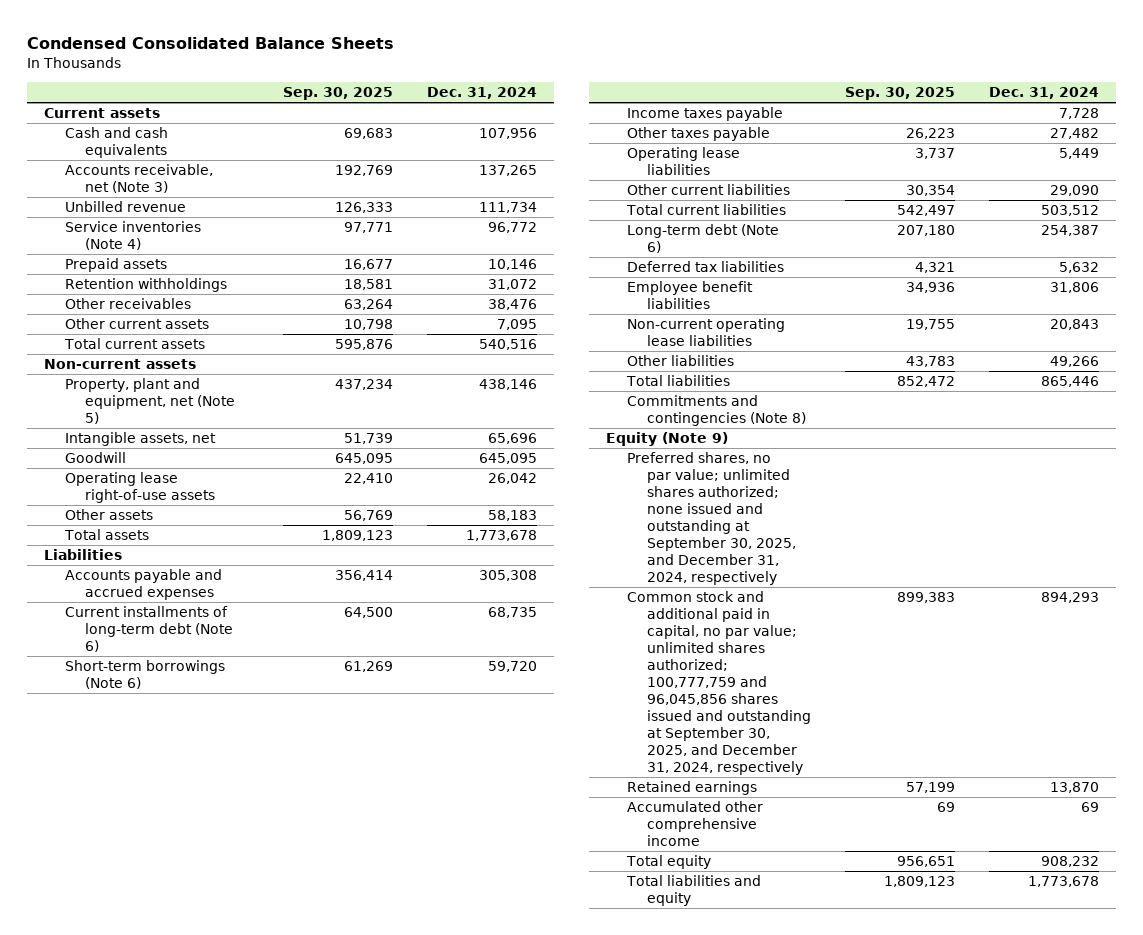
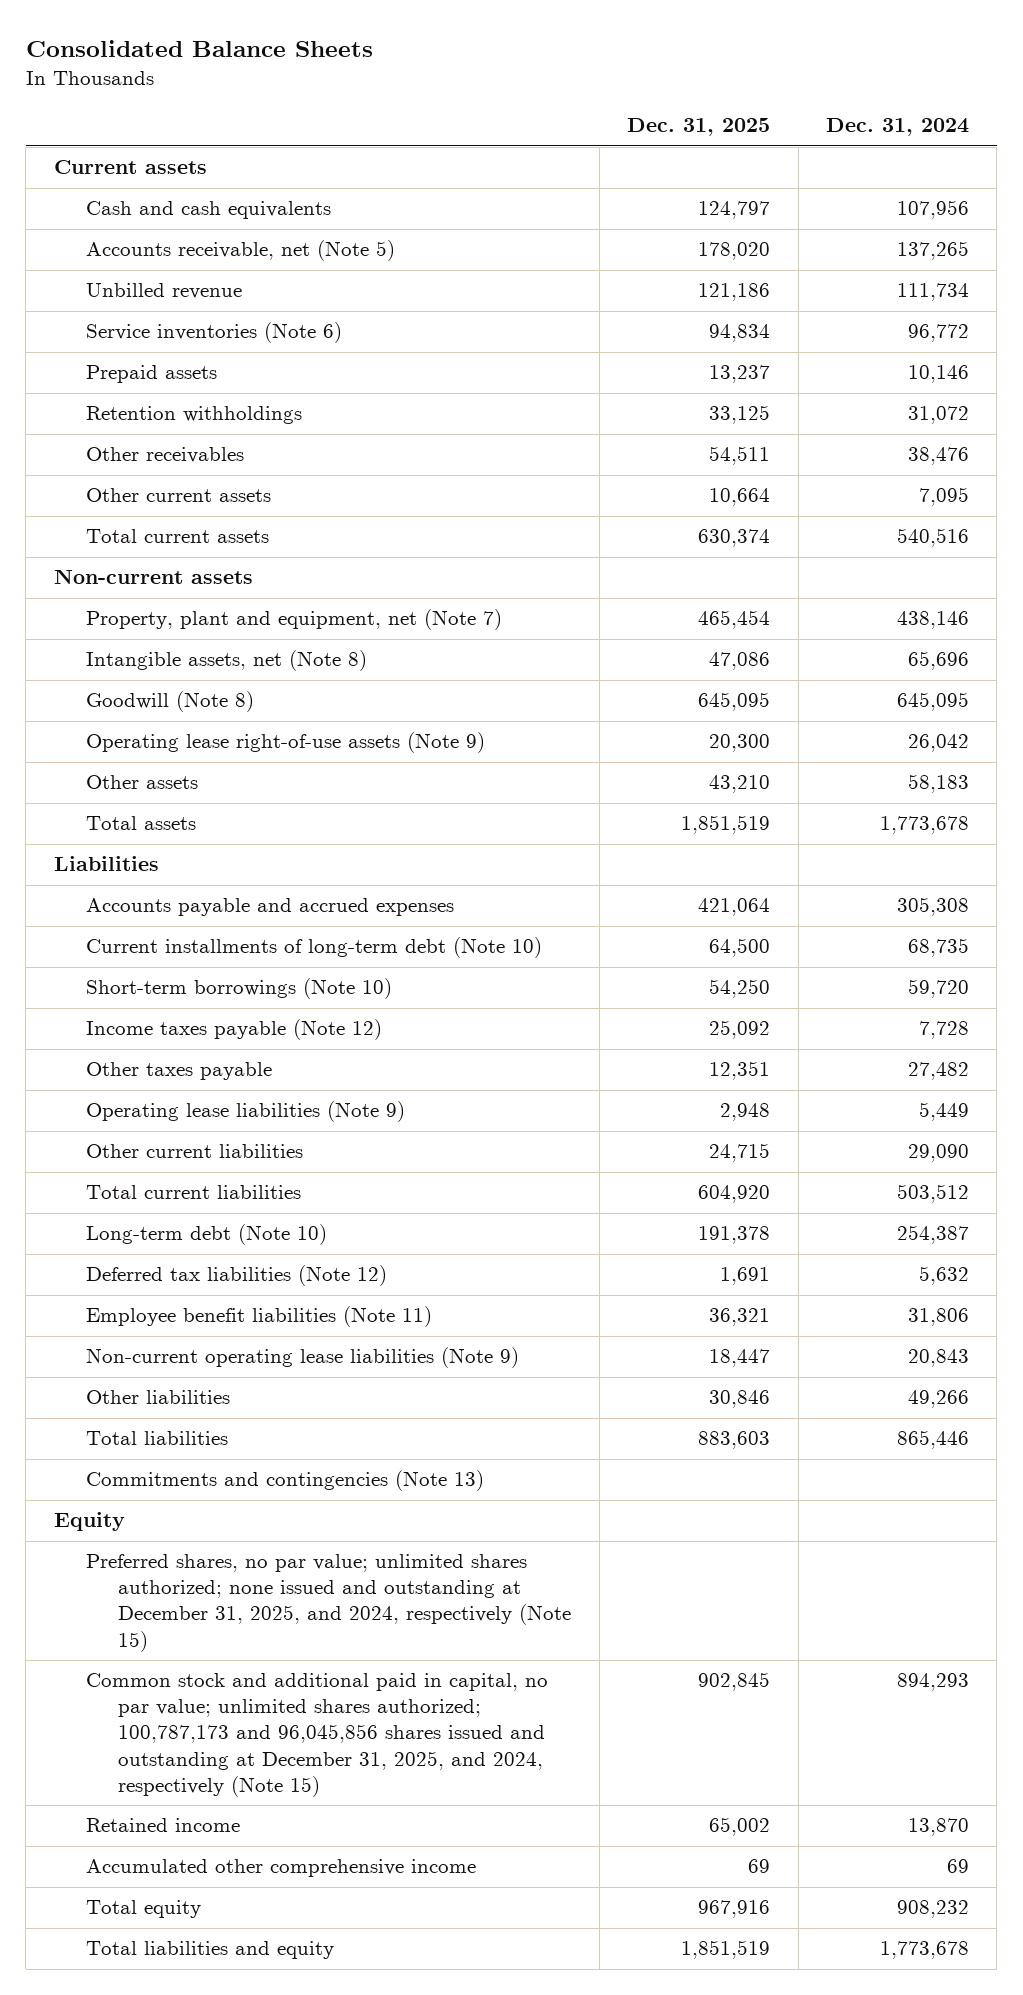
[26,36,394,49] Condensed Consolidated Balance Sheets -> [25,40,373,58] Consolidated Balance Sheets
[283,86,394,100] Sep. 30, 2025 -> none
none -> [627,118,771,137] Dec. 31, 2025
[64,164,213,194] Accounts receivable, net (Note 3) -> [85,240,395,262] Accounts receivable, net (Note 5)
[64,221,201,251] Service inventories (Note 4) -> [85,322,342,344] Service inventories (Note 6)
[64,378,236,425] Property, plant and equipment, net (Note 5) -> [85,609,502,631] Property, plant and equipment, net (Note 7)
[64,432,216,447] Intangible assets, net -> [85,650,367,672] Intangible assets, net (Note 8)
[64,452,126,464] Goodwill -> [85,691,254,713] Goodwill (Note 8)
[64,472,216,504] Operating lease right-of-use assets -> [85,732,485,754] Operating lease right-of-use assets (Note 9)
[64,606,234,653] Current installments of long-term debt (Note 6) -> [85,937,542,959] Current installments of long-term debt (Note 10)
[64,660,225,690] Short-term borrowings (Note 6) -> [85,978,392,1000] Short-term borrowings (Note 10)
[626,107,783,122] Income taxes payable -> [85,1019,382,1041] Income taxes payable (Note 12)
[626,147,740,176] Operating lease liabilities -> [85,1101,405,1123] Operating lease liabilities (Note 9)
[626,224,779,254] Long-term debt (Note 6) -> [85,1224,327,1246] Long-term debt (Note 10)
[626,261,784,273] Deferred tax liabilities -> [85,1265,387,1287] Deferred tax liabilities (Note 12)
[626,281,753,310] Employee benefit liabilities -> [85,1306,432,1328] Employee benefit liabilities (Note 11)
[626,318,785,347] Non-current operating lease liabilities -> [85,1347,519,1369] Non-current operating lease liabilities (Note 9)
[626,395,807,427] Commitments and contingencies (Note 8) -> [85,1470,484,1492] Commitments and contingencies (Note 13)
[605,432,728,447] Equity (Note 9) -> [53,1512,125,1532] Equity
[626,452,797,585] Preferred shares, no par value; unlimited shares authorized; none issued and outstanding at September 30, 2025, and December 31, 2024, respectively -> [85,1554,572,1652] Preferred shares, no par value; unlimited shares authorized; none issued and outstanding at December 31, 2025, and 2024, respectively (Note 15)
[626,591,812,775] Common stock and additional paid in capital, no par value; unlimited shares authorized; 100,777,759 and 96,045,856 shares issued and outstanding at September 30, 2025, and December 31, 2024, respectively -> [85,1673,548,1797] Common stock and additional paid in capital, no par value; unlimited shares authorized; 100,787,173 and 96,045,856 shares issued and outstanding at December 31, 2025, and 2024, respectively (Note 15)
[626,781,757,796] Retained earnings -> [85,1818,240,1833] Retained income

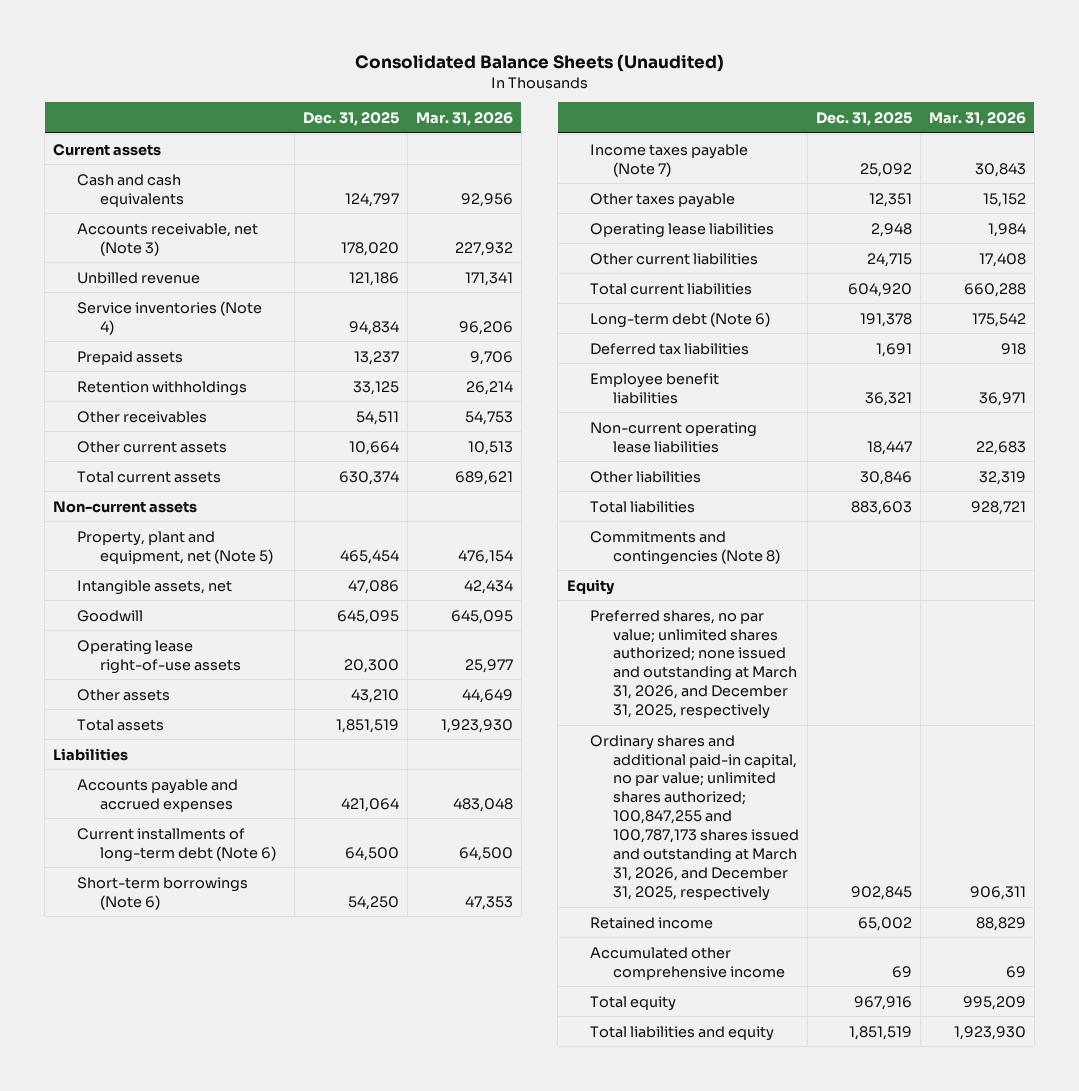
[25,40,373,58] Consolidated Balance Sheets -> [354,53,724,72] Consolidated Balance Sheets (Unaudited)
[825,118,969,137] Dec. 31, 2024 -> none
none -> [415,111,513,126] Mar. 31, 2026
[85,240,395,262] Accounts receivable, net (Note 5) -> [76,222,258,256] Accounts receivable, net (Note 3)
[85,322,342,344] Service inventories (Note 6) -> [76,300,262,335] Service inventories (Note 4)
[85,609,502,631] Property, plant and equipment, net (Note 7) -> [76,530,273,564] Property, plant and equipment, net (Note 5)
[85,650,367,672] Intangible assets, net (Note 8) -> [76,579,232,595] Intangible assets, net
[85,691,254,713] Goodwill (Note 8) -> [76,609,143,622] Goodwill
[85,732,485,754] Operating lease right-of-use assets (Note 9) -> [76,639,241,674] Operating lease right-of-use assets
[85,937,542,959] Current installments of long-term debt (Note 10) -> [76,827,276,862] Current installments of long-term debt (Note 6)
[85,978,392,1000] Short-term borrowings (Note 10) -> [76,876,248,910] Short-term borrowings (Note 6)
[85,1019,382,1041] Income taxes payable (Note 12) -> [589,143,748,177] Income taxes payable (Note 7)
[85,1101,405,1123] Operating lease liabilities (Note 9) -> [589,222,774,238] Operating lease liabilities
[85,1224,327,1246] Long-term debt (Note 10) -> [589,311,770,328] Long-term debt (Note 6)
[85,1265,387,1287] Deferred tax liabilities (Note 12) -> [589,342,749,355] Deferred tax liabilities
[85,1306,432,1328] Employee benefit liabilities (Note 11) -> [589,372,719,404] Employee benefit liabilities
[85,1347,519,1369] Non-current operating lease liabilities (Note 9) -> [589,421,757,453] Non-current operating lease liabilities
[85,1470,484,1492] Commitments and contingencies (Note 13) -> [589,530,780,565] Commitments and contingencies (Note 8)
[85,1554,572,1652] Preferred shares, no par value; unlimited shares authorized; none issued and outstanding at December 31, 2025, and 2024, respectively (Note 15) -> [589,609,797,720] Preferred shares, no par value; unlimited shares authorized; none issued and outstanding at March 31, 2026, and December 31, 2025, respectively
[85,1673,548,1797] Common stock and additional paid in capital, no par value; unlimited shares authorized; 100,787,173 and 96,045,856 shares issued and outstanding at December 31, 2025, and 2024, respectively (Note 15) -> [589,734,799,902] Ordinary shares and additional paid-in capital, no par value; unlimited shares authorized; 100,847,255 and 100,787,173 shares issued and outstanding at March 31, 2026, and December 31, 2025, respectively

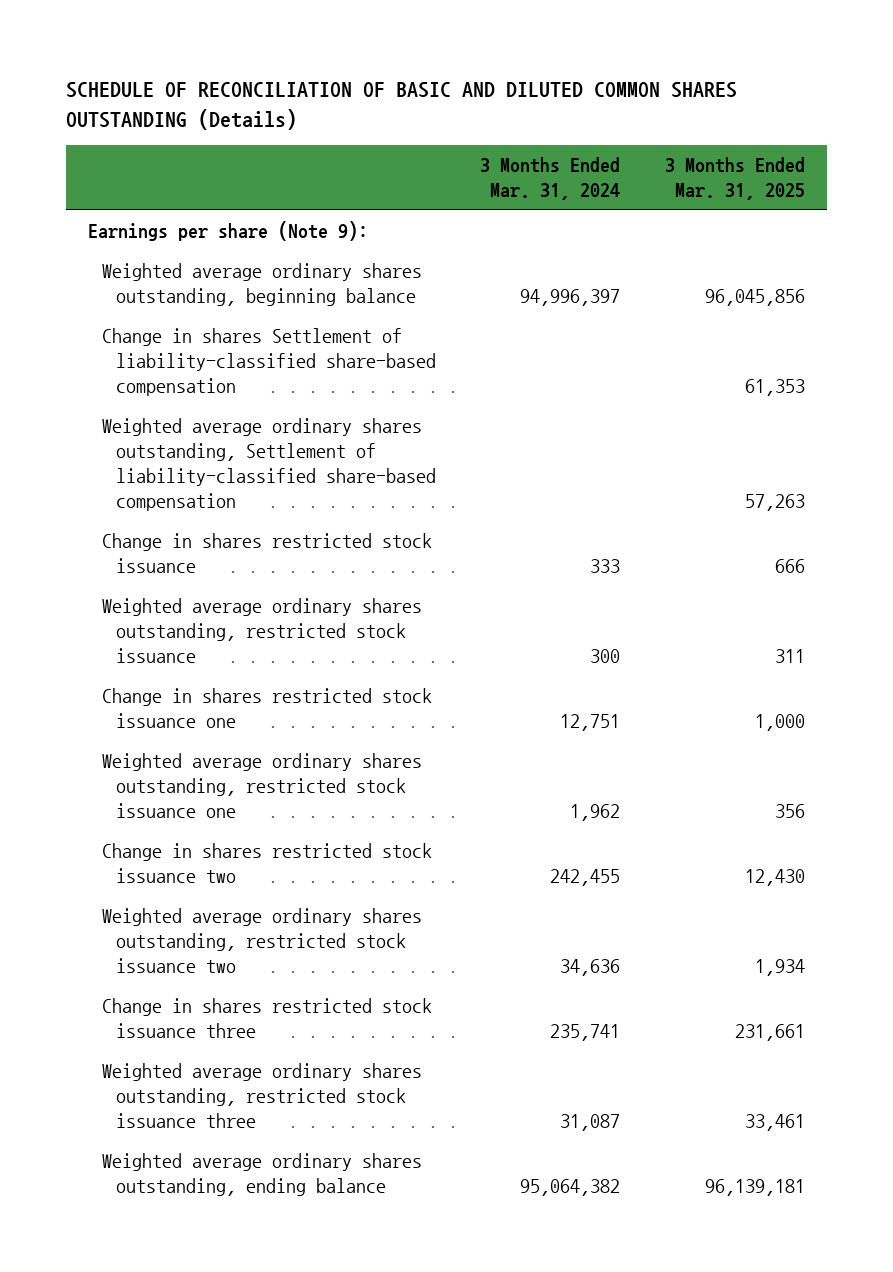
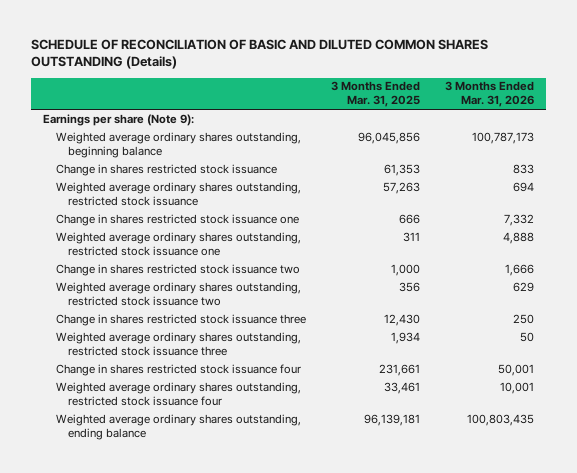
[480,156,621,201] 3 Months Ended Mar. 31, 2024 -> none
none -> [444,81,534,108] 3 Months Ended Mar. 31, 2026
[101,328,436,397] Change in shares Settlement of liability-classified share-based compensation -> none
[101,418,436,512] Weighted average ordinary shares outstanding, Settlement of liability-classified share-based compensation -> none
[775,559,806,574] 666 -> [383,163,420,176] 61,353
[775,649,806,664] 311 -> [382,181,420,194] 57,263
[755,714,806,732] 1,000 -> [398,213,420,224] 666
[775,804,806,819] 356 -> [402,231,420,242] 311
[745,869,806,887] 12,430 -> [390,263,420,276] 1,000
[755,959,806,977] 1,934 -> [398,281,420,292] 356
[735,1024,806,1042] 231,661 -> [383,313,420,326] 12,430
[745,1114,806,1132] 33,461 -> [390,331,420,344] 1,934
none -> [55,363,301,376] Change in shares restricted stock issuance four
none -> [55,381,301,406] Weighted average ordinary shares outstanding, restricted stock issuance four

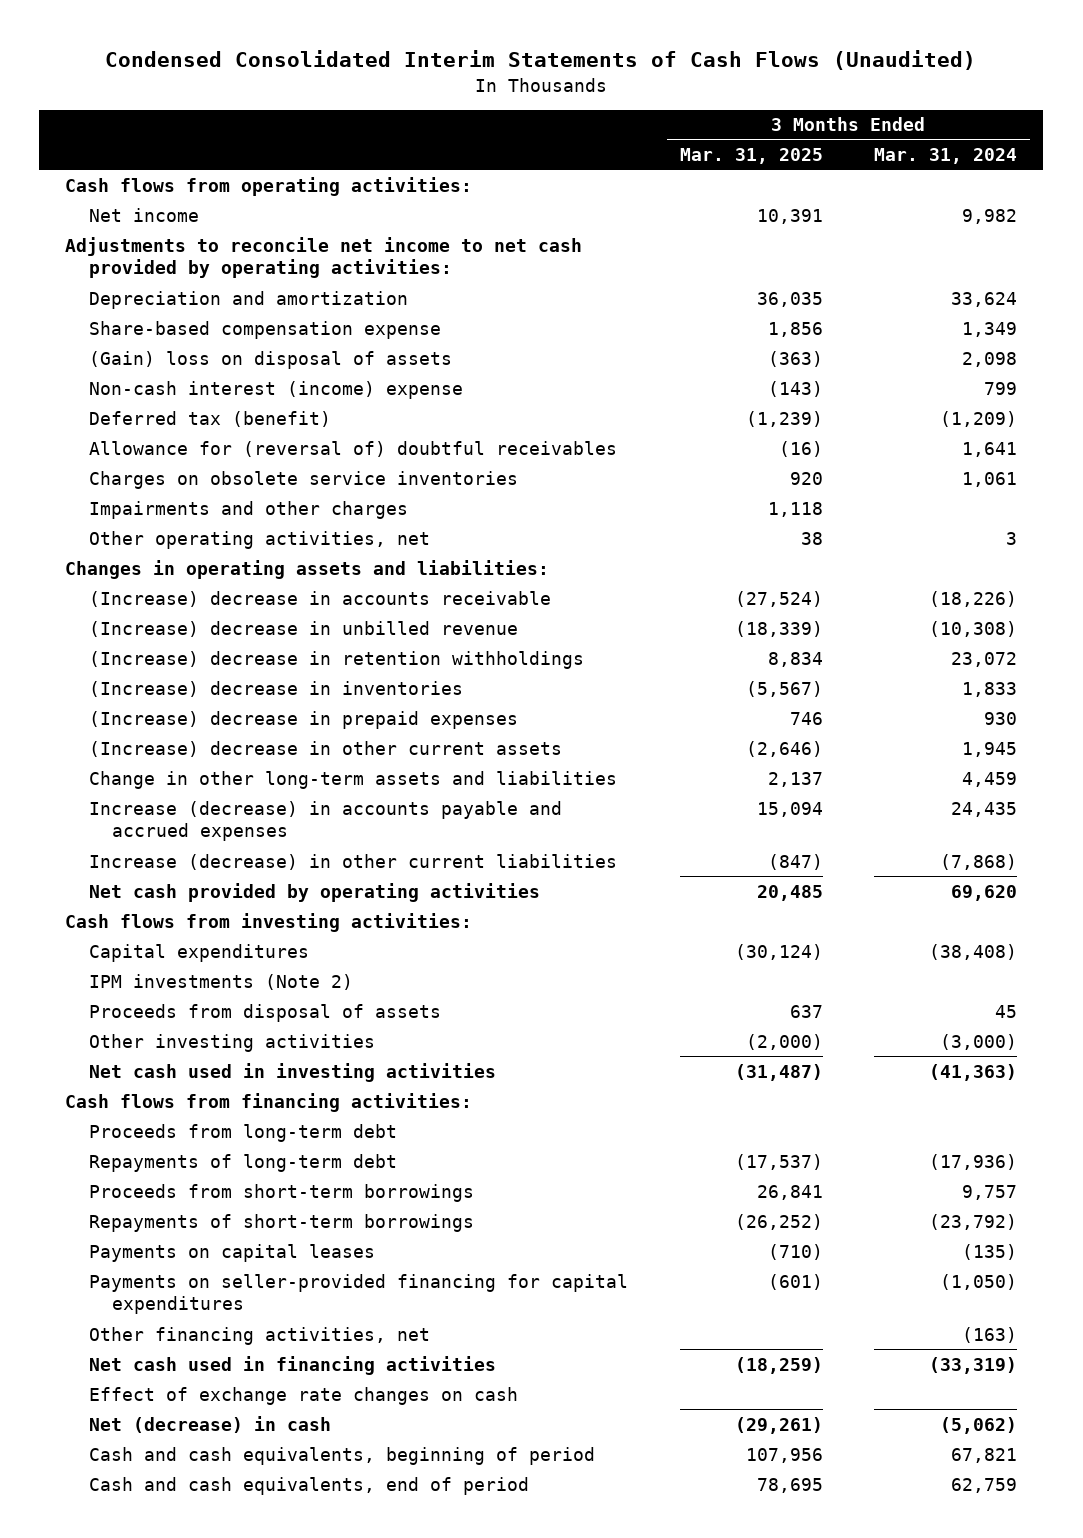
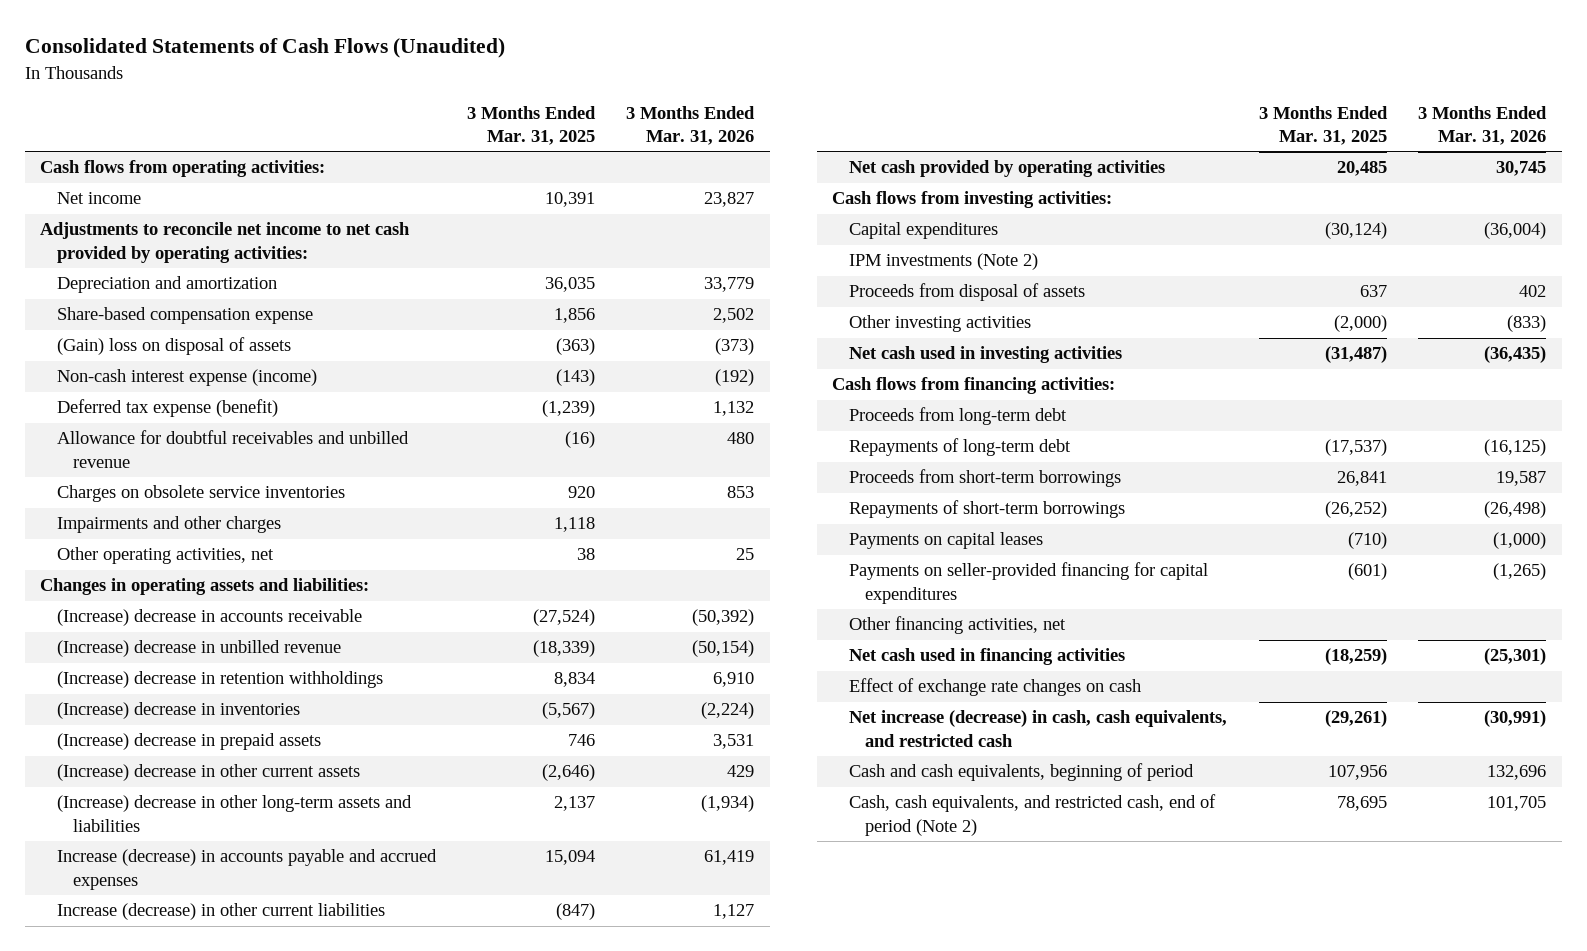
[105,50,977,71] Condensed Consolidated Interim Statements of Cash Flows (Unaudited) -> [24,38,505,59] Consolidated Statements of Cash Flows (Unaudited)
[874,148,1018,165] Mar. 31, 2024 -> none
none -> [626,105,756,146] 3 Months Ended Mar. 31, 2026
[88,440,617,457] Allowance for (reversal of) doubtful receivables -> none
[88,380,463,399] Non-cash interest (income) expense -> [56,369,317,387] Non-cash interest expense (income)
[88,410,331,427] Deferred tax (benefit) -> [56,399,278,418] Deferred tax expense (benefit)
none -> [56,430,409,468] Allowance for doubtful receivables and unbilled revenue
[88,710,518,729] (Increase) decrease in prepaid expenses -> [56,733,321,751] (Increase) decrease in prepaid assets
[88,770,617,789] Change in other long-term assets and liabilities -> [56,795,412,832] (Increase) decrease in other long-term assets and liabilities
[88,1415,331,1433] Net (decrease) in cash -> [848,710,1227,747] Net increase (decrease) in cash, cash equivalents, and restricted cash
[88,1476,529,1495] Cash and cash equivalents, end of period -> [848,794,1216,836] Cash, cash equivalents, and restricted cash, end of period (Note 2)

